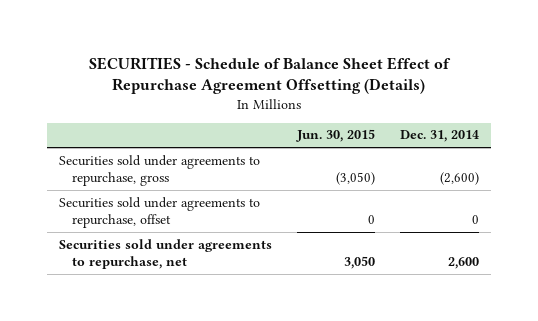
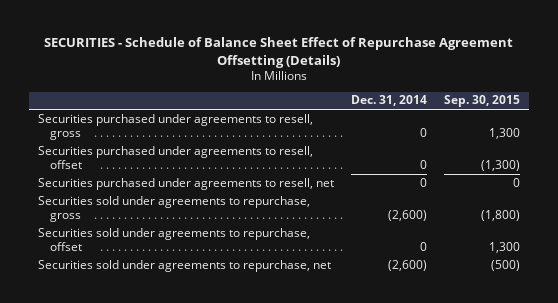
[296,129,376,143] Jun. 30, 2015 -> none
none -> [444,95,521,108] Sep. 30, 2015
none -> [37,113,313,141] Securities purchased under agreements to resell, gross
none -> [37,145,313,170] Securities purchased under agreements to resell, offset
none -> [37,177,334,190] Securities purchased under agreements to resell, net
[447,257,479,270] 2,600 -> [388,259,428,271] (2,600)

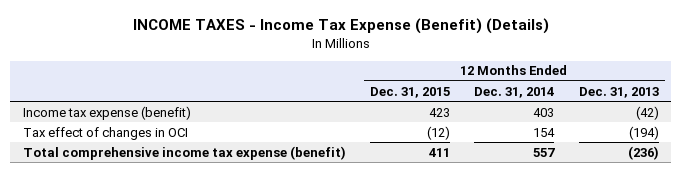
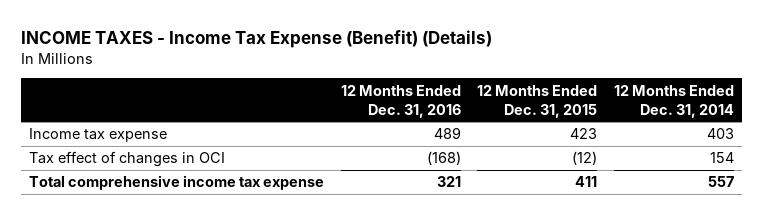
[578,86,659,98] Dec. 31, 2013 -> none
none -> [340,84,461,118] 12 Months Ended Dec. 31, 2016
[22,105,191,120] Income tax expense (benefit) -> [29,128,168,143] Income tax expense
[22,145,346,160] Total comprehensive income tax expense (benefit) -> [29,175,325,191] Total comprehensive income tax expense

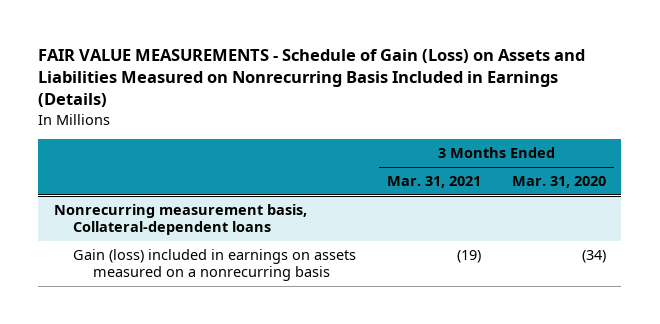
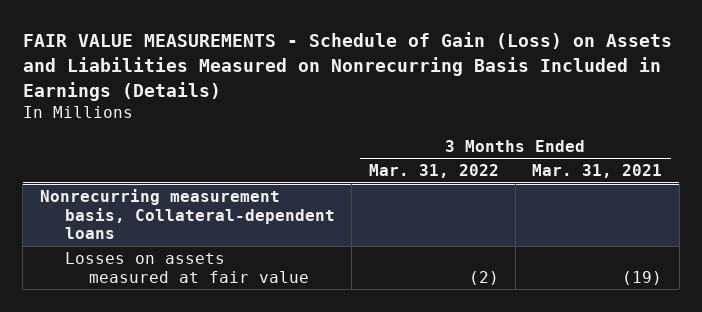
[511,176,606,189] Mar. 31, 2020 -> none
none -> [368,164,499,179] Mar. 31, 2022
[73,249,357,282] Gain (loss) included in earnings on assets measured on a nonrecurring basis -> [64,252,310,283] Losses on assets measured at fair value

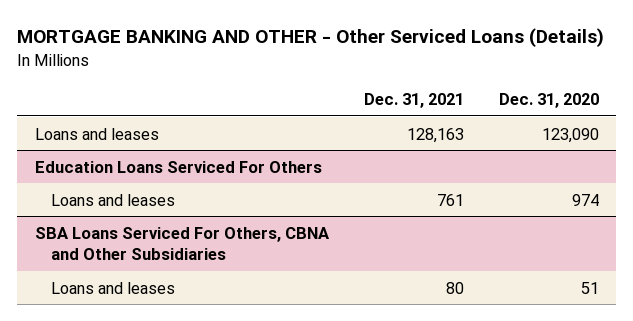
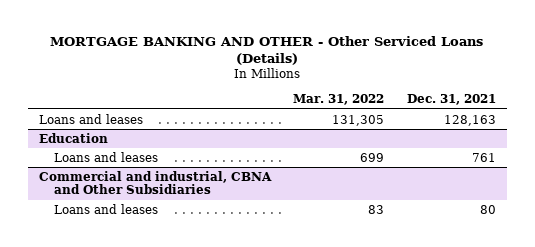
[498,92,599,108] Dec. 31, 2020 -> none
none -> [293,94,385,106] Mar. 31, 2022
[34,160,322,173] Education Loans Serviced For Others -> [39,132,109,143] Education
[34,226,330,260] SBA Loans Serviced For Others, CBNA and Other Subsidiaries -> none
none -> [39,170,273,195] Commercial and industrial, CBNA and Other Subsidiaries

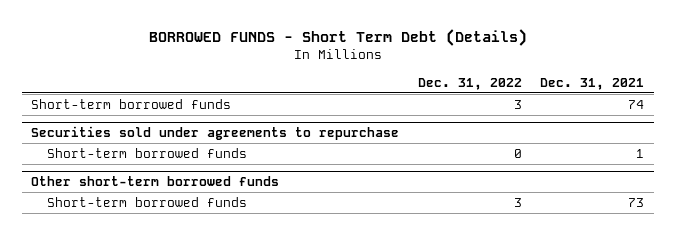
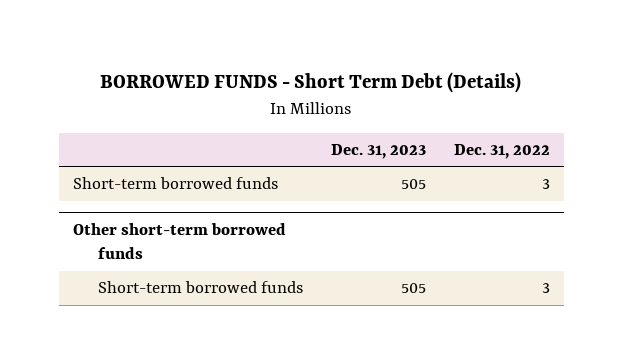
[540,77,645,90] Dec. 31, 2021 -> none
none -> [331,143,427,159] Dec. 31, 2023
[31,126,400,141] Securities sold under agreements to repurchase -> none
[47,147,248,158] Short-term borrowed funds -> none

